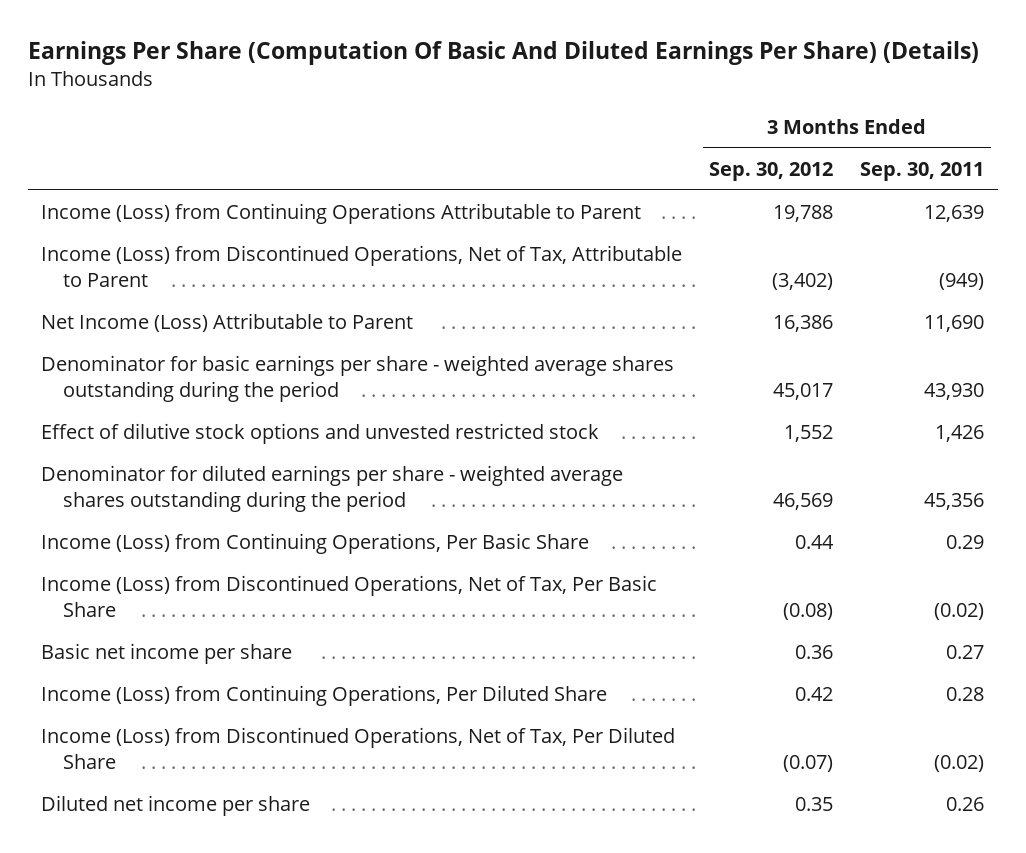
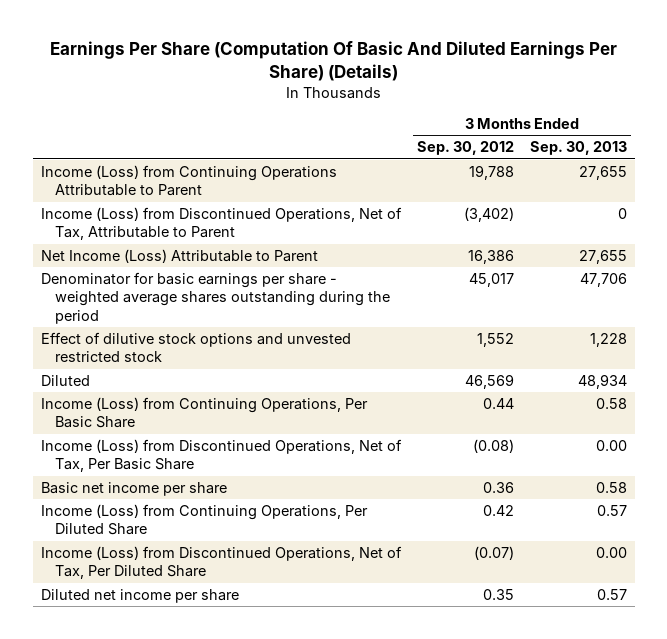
[860,162,985,182] Sep. 30, 2011 -> none
none -> [529,141,627,156] Sep. 30, 2013
[41,465,624,512] Denominator for diluted earnings per share - weighted average shares outstanding during the period -> [40,374,90,386] Diluted

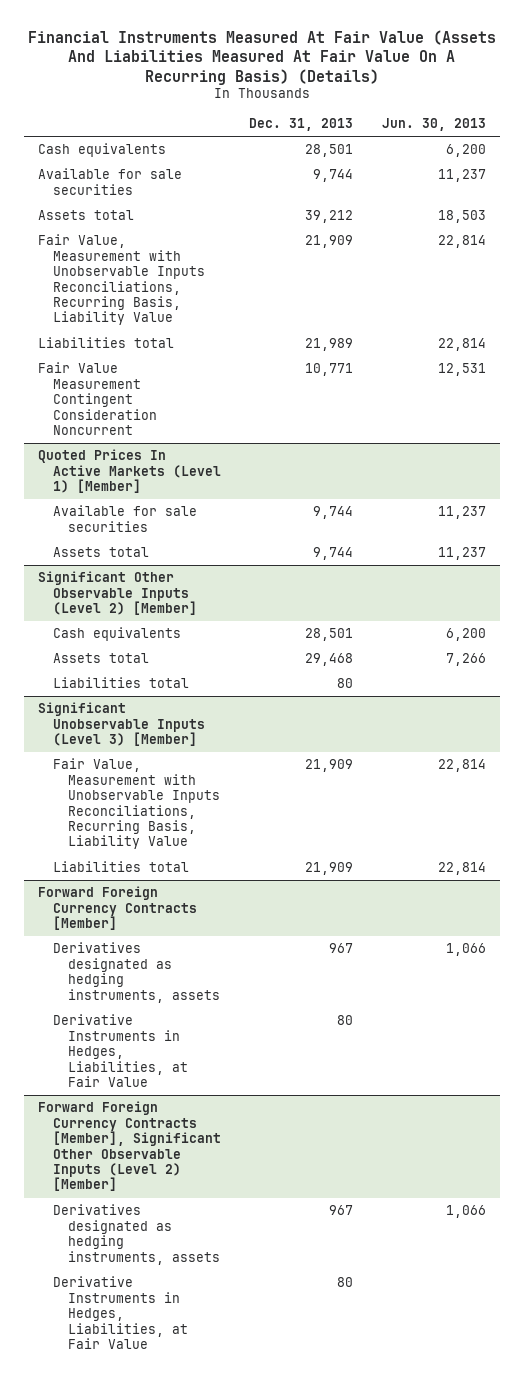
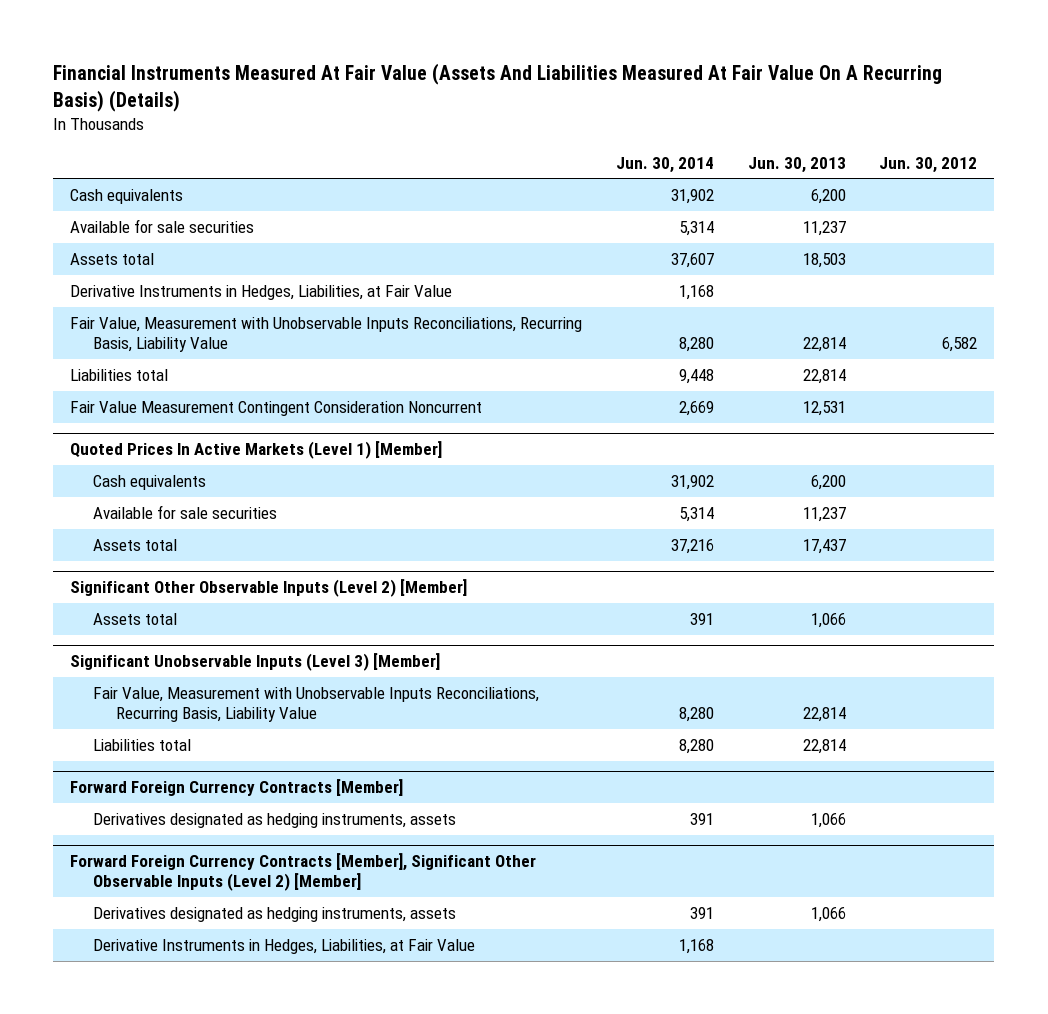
[249,118,354,132] Dec. 31, 2013 -> none
none -> [615,156,714,173] Jun. 30, 2014
none -> [879,156,978,173] Jun. 30, 2012
none -> [70,284,453,300] Derivative Instruments in Hedges, Liabilities, at Fair Value
none -> [93,474,207,490] Cash equivalents
[437,547,486,561] 11,237 -> [802,538,846,554] 17,437
[52,627,181,642] Cash equivalents -> none
[52,677,189,689] Liabilities total -> none
[445,653,486,667] 7,266 -> [810,612,846,628] 1,066
[52,1014,188,1088] Derivative Instruments in Hedges, Liabilities, at Fair Value -> none

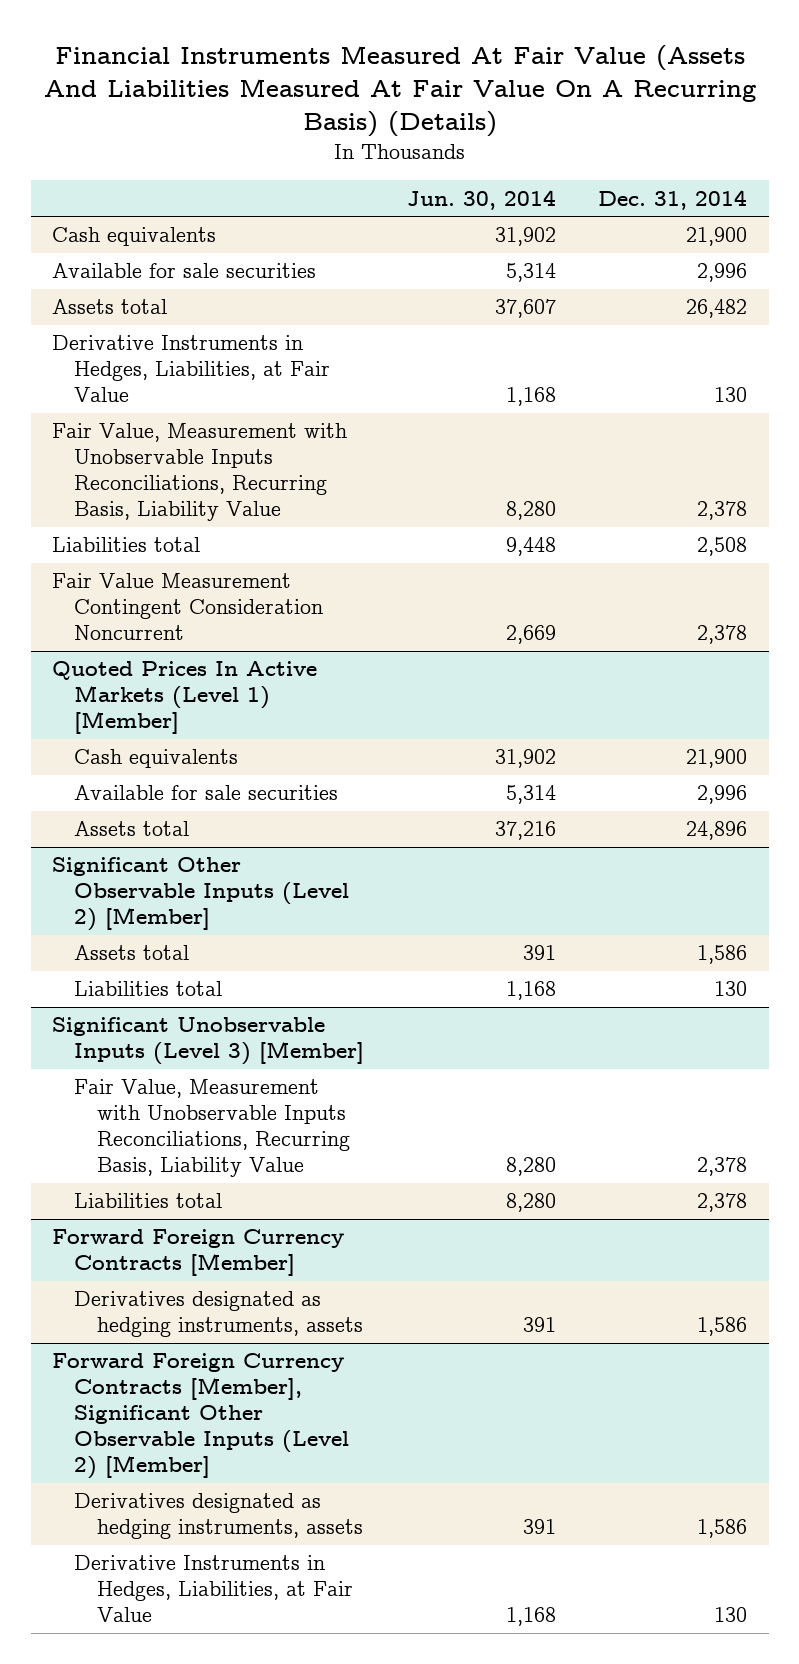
[747,156,846,173] Jun. 30, 2013 -> none
[879,156,978,173] Jun. 30, 2012 -> none
none -> [598,189,748,210] Dec. 31, 2014
none -> [74,981,223,997] Liabilities total

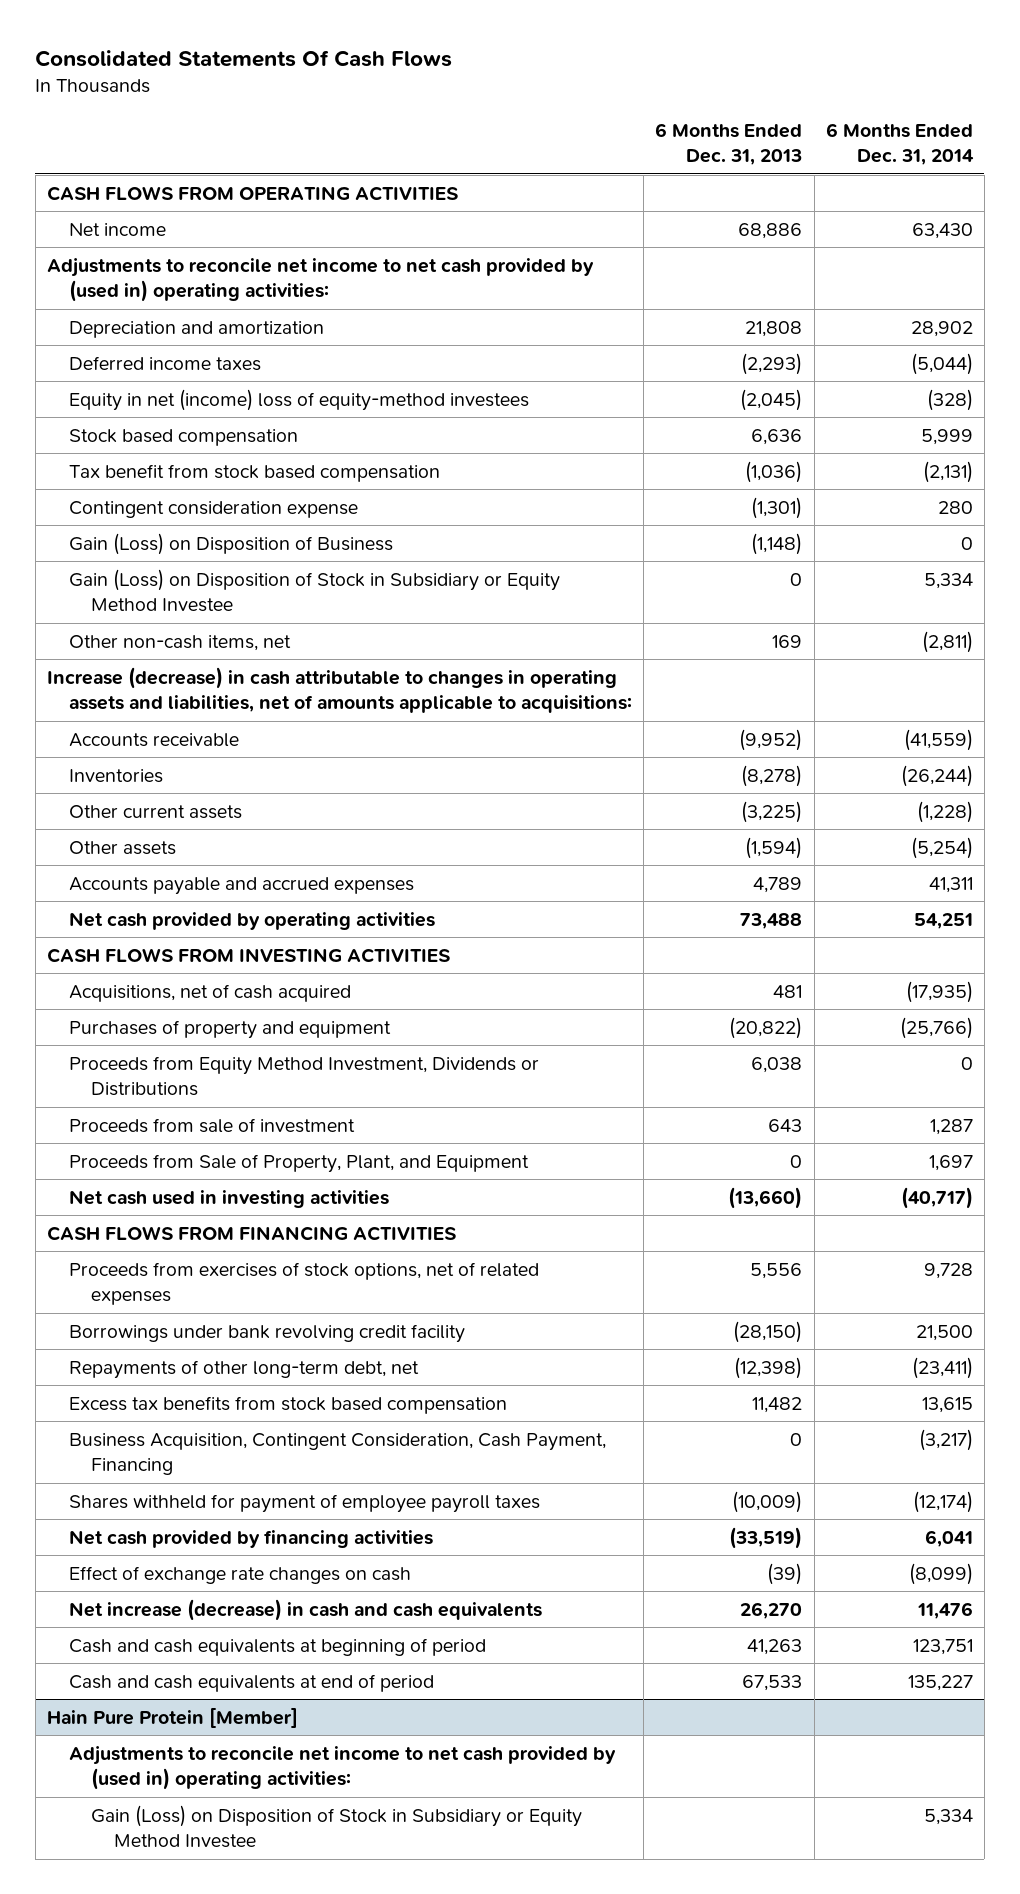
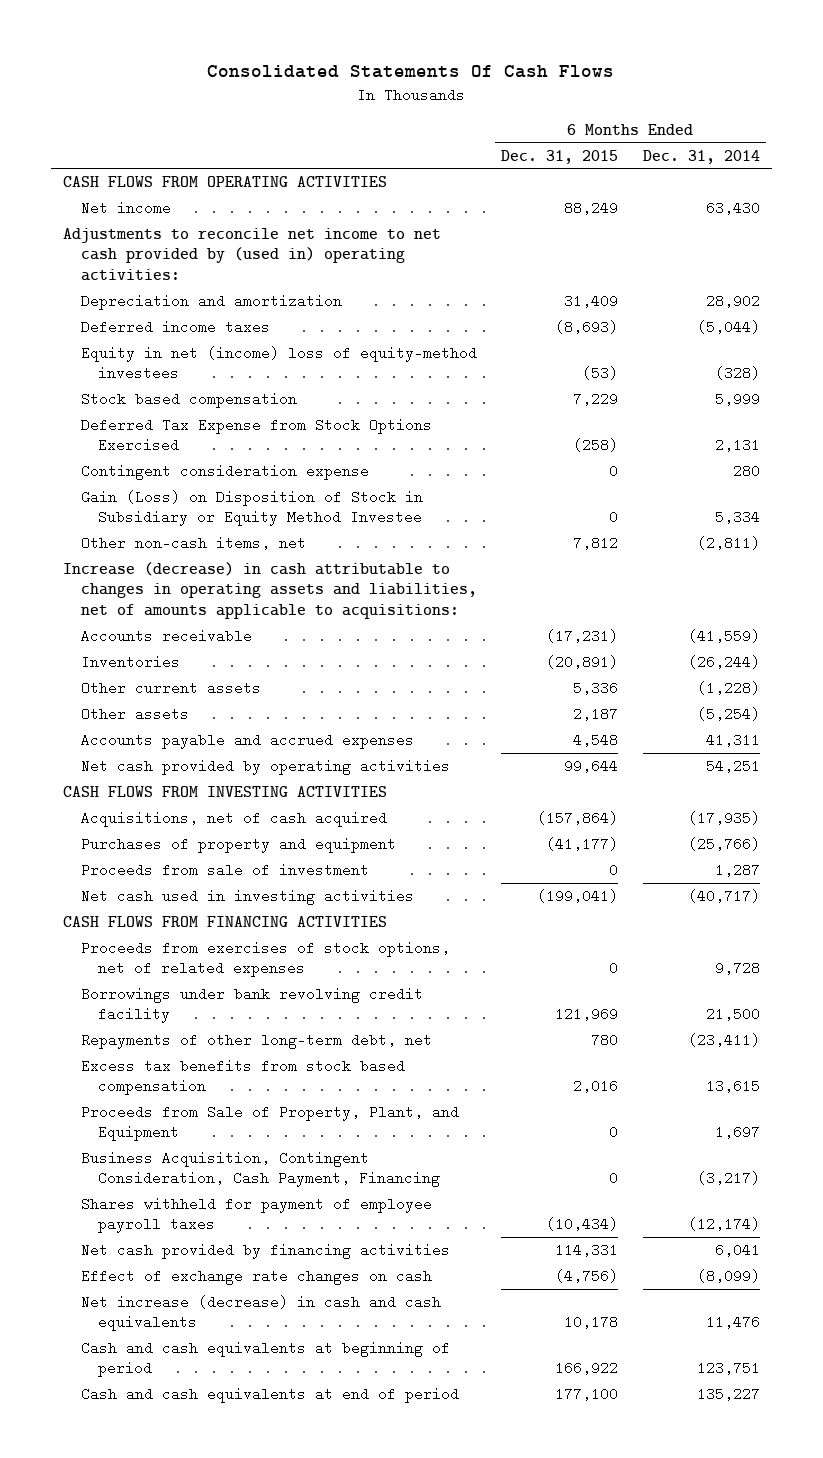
[655,122,803,166] 6 Months Ended Dec. 31, 2013 -> none
none -> [501,149,619,164] Dec. 31, 2015
[69,463,441,482] Tax benefit from stock based compensation -> [80,417,432,453] Deferred Tax Expense from Stock Options Exercised
[922,460,973,483] (2,131) -> [714,438,760,453] 2,131
[69,532,394,555] Gain (Loss) on Disposition of Business -> none
[69,1055,540,1097] Proceeds from Equity Method Investment, Dividends or Distributions -> none
[69,1153,530,1173] Proceeds from Sale of Property, Plant, and Equipment -> [80,1104,459,1142] Proceeds from Sale of Property, Plant, and Equipment
[46,1706,298,1728] Hain Pure Protein [Member] -> none
[69,1745,617,1791] Adjustments to reconcile net income to net cash provided by (used in) operating activities: -> none
[91,1804,583,1849] Gain (Loss) on Disposition of Stock in Subsidiary or Equity Method Investee -> none

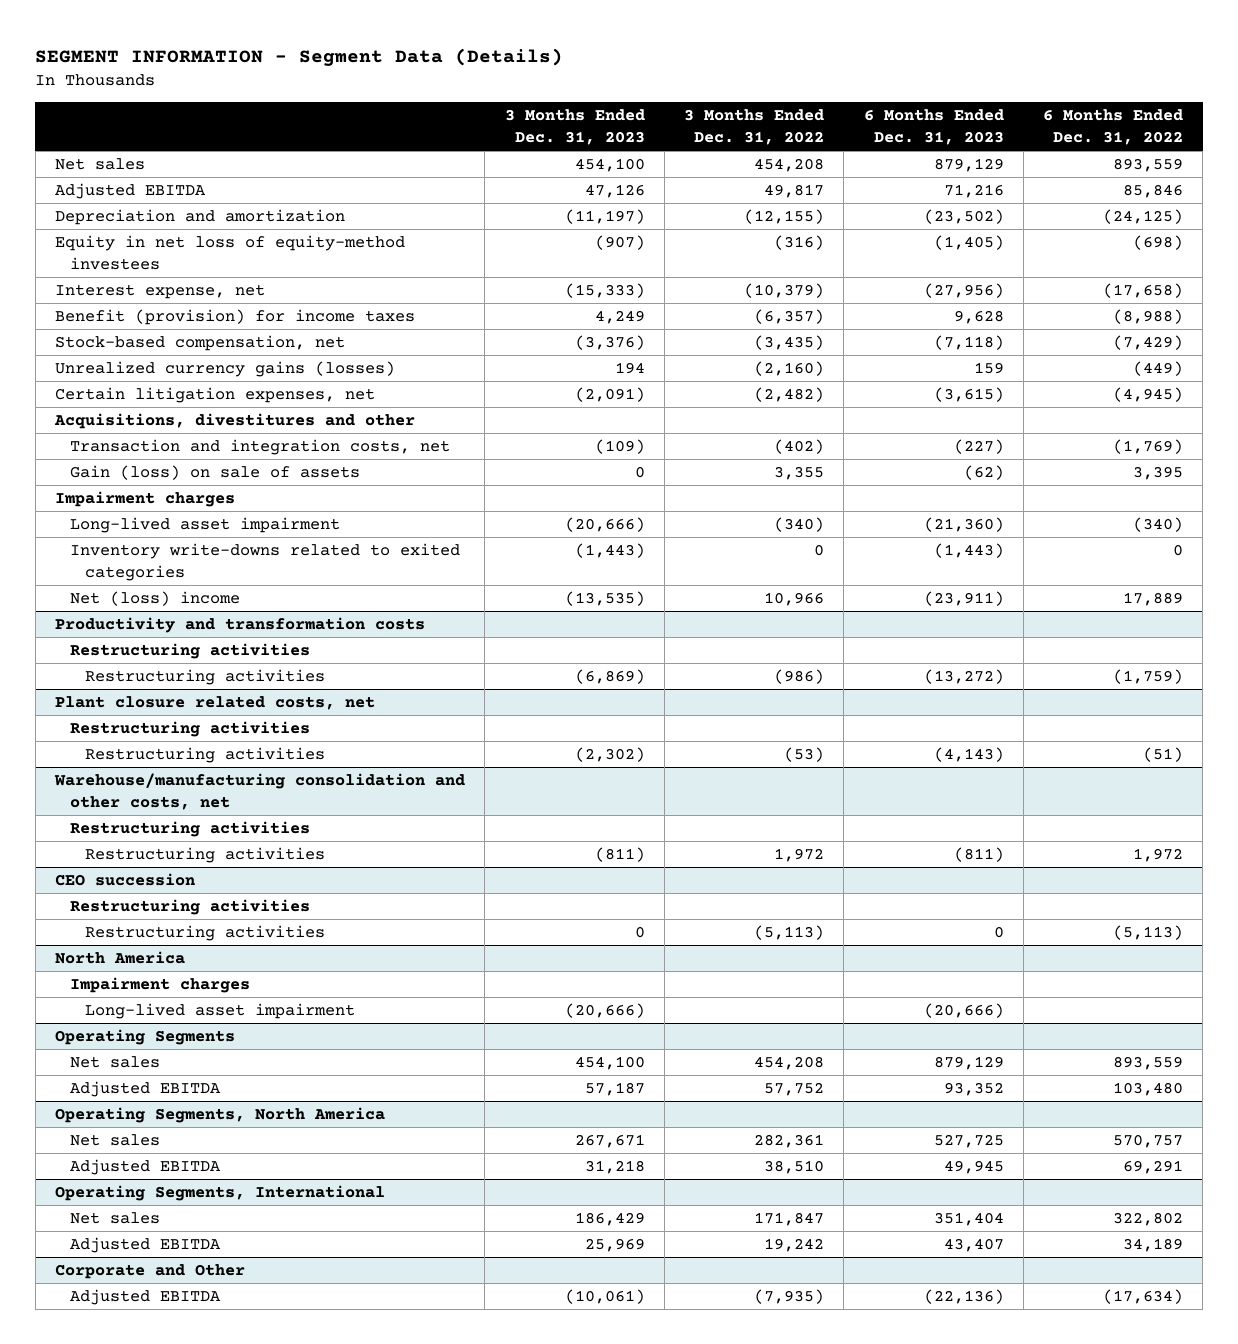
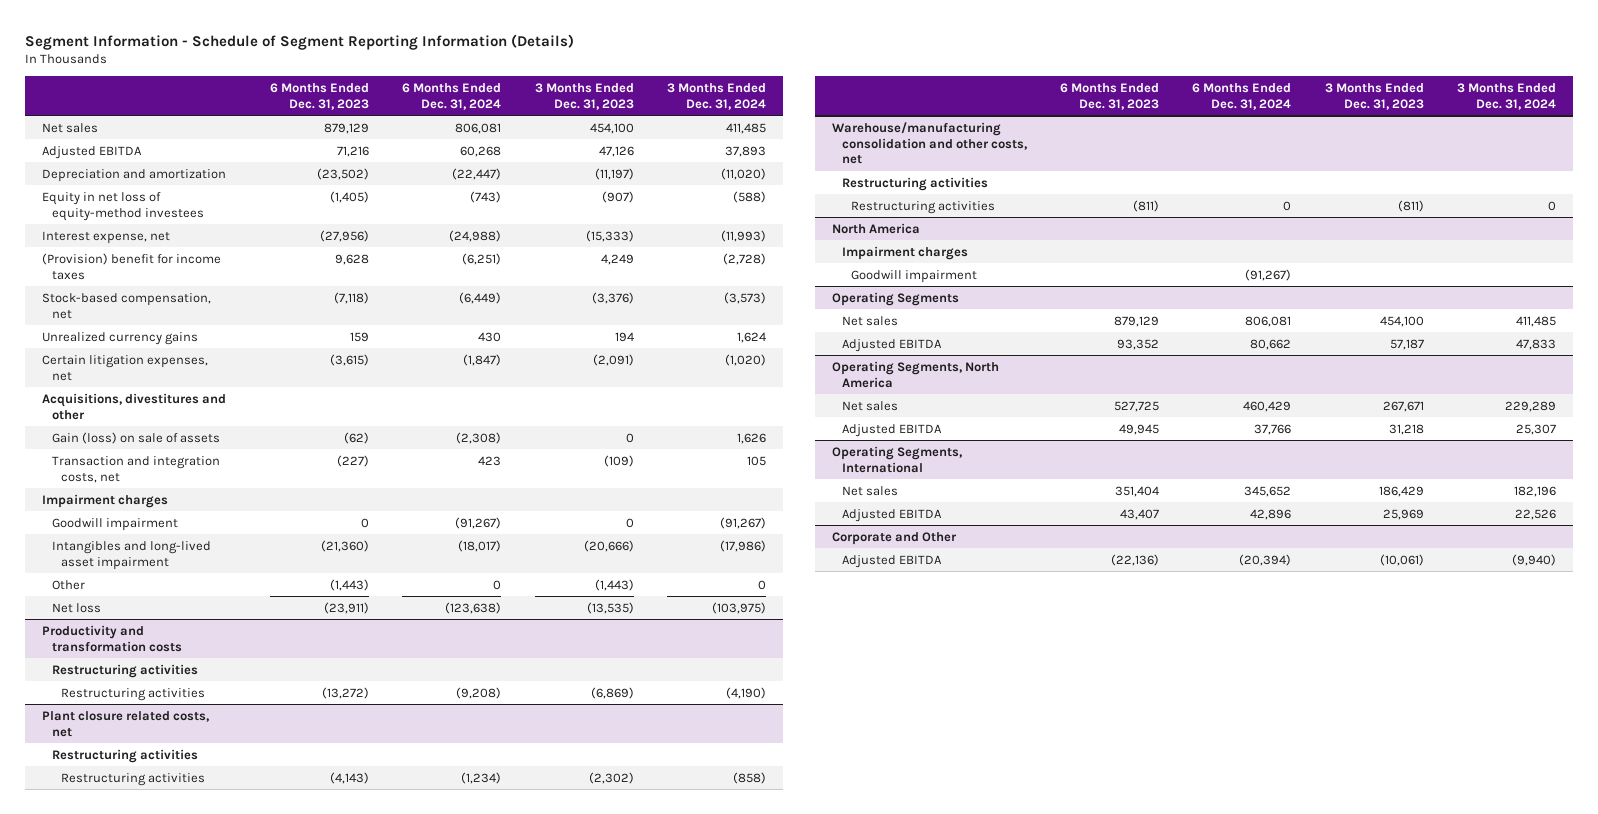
[35,48,564,67] SEGMENT INFORMATION - Segment Data (Details) -> [25,33,575,50] Segment Information - Schedule of Segment Reporting Information (Details)
[684,109,825,145] 3 Months Ended Dec. 31, 2022 -> none
[1042,109,1183,145] 6 Months Ended Dec. 31, 2022 -> none
none -> [402,82,502,110] 6 Months Ended Dec. 31, 2024
none -> [666,82,766,110] 3 Months Ended Dec. 31, 2024
[55,309,416,326] Benefit (provision) for income taxes -> [42,252,222,280] (Provision) benefit for income taxes
[55,361,396,378] Unrealized currency gains (losses) -> [42,331,199,345] Unrealized currency gains
[70,439,451,456] Transaction and integration costs, net -> [51,455,220,483] Transaction and integration costs, net
none -> [51,517,178,531] Goodwill impairment
[70,517,341,534] Long-lived asset impairment -> [51,540,211,570] Intangibles and long-lived asset impairment
[70,543,461,581] Inventory write-downs related to exited categories -> [51,579,85,590] Other
[70,591,241,607] Net (loss) income -> [51,602,101,613] Net loss
[55,873,196,887] CEO succession -> none
[70,899,311,916] Restructuring activities -> none
[85,925,326,942] Restructuring activities -> none
[85,1003,356,1020] Long-lived asset impairment -> none
none -> [851,269,978,283] Goodwill impairment

